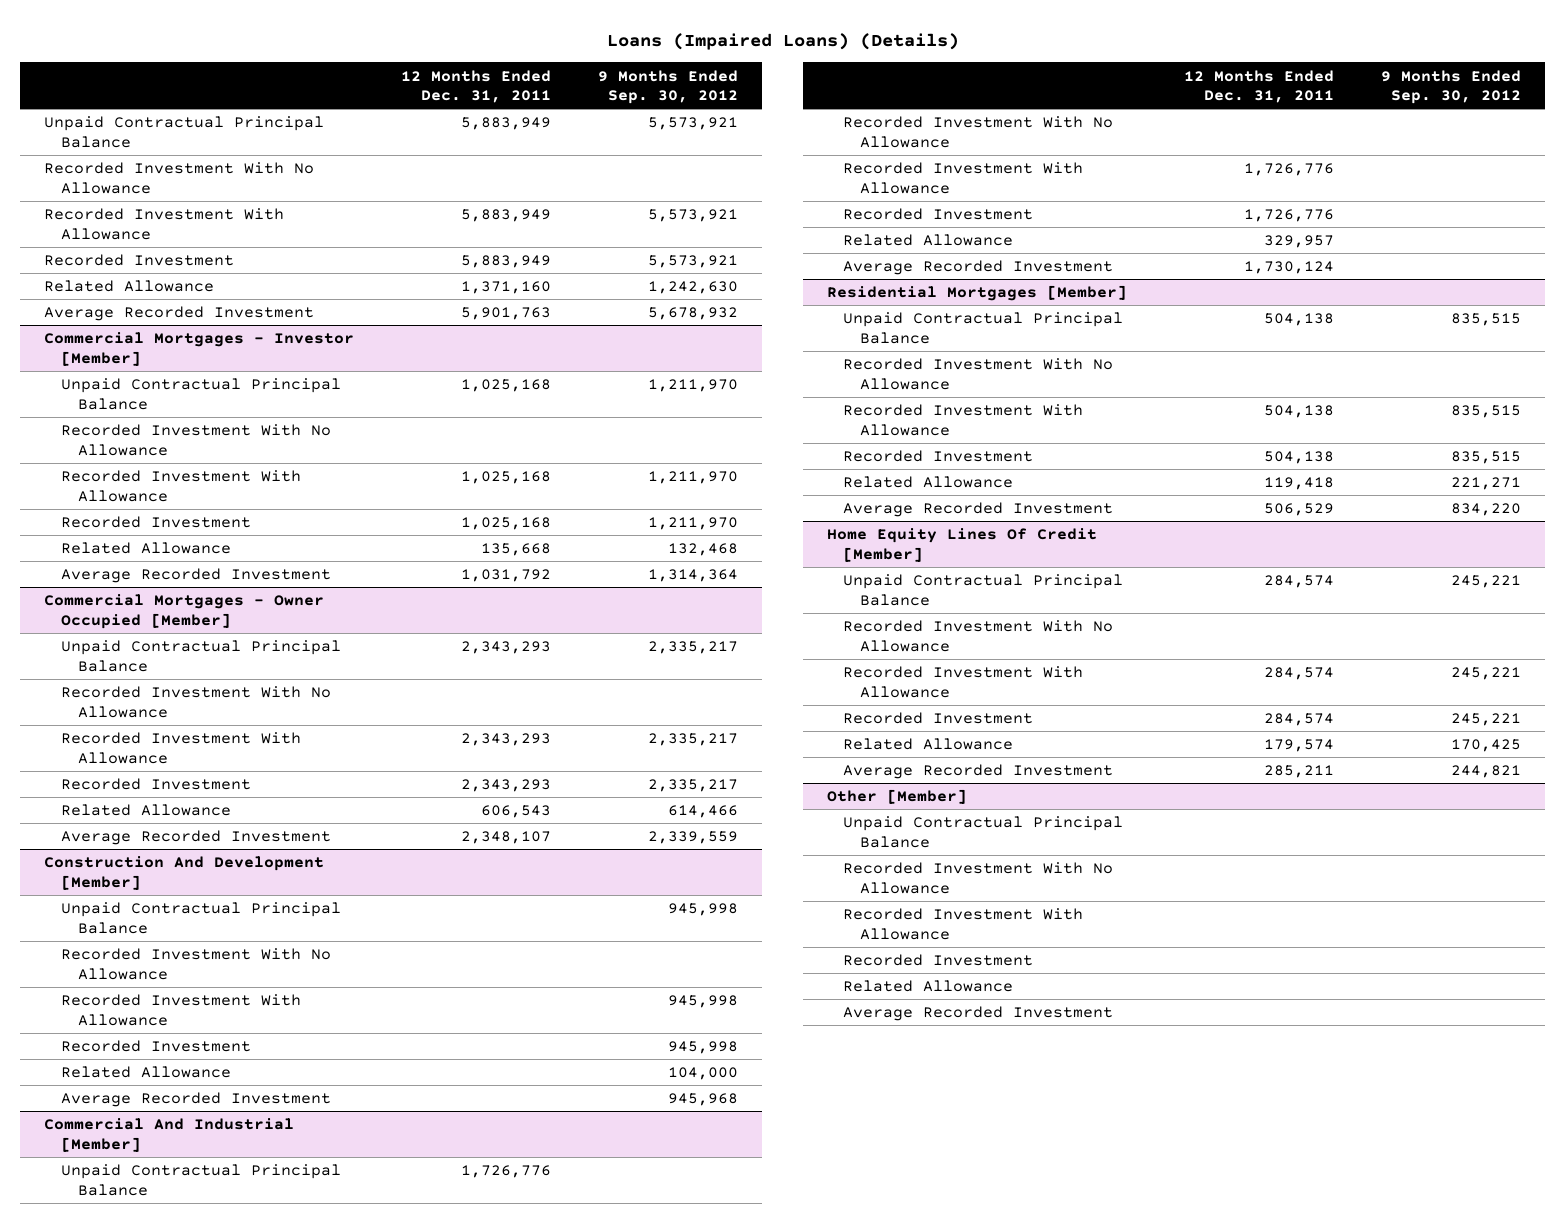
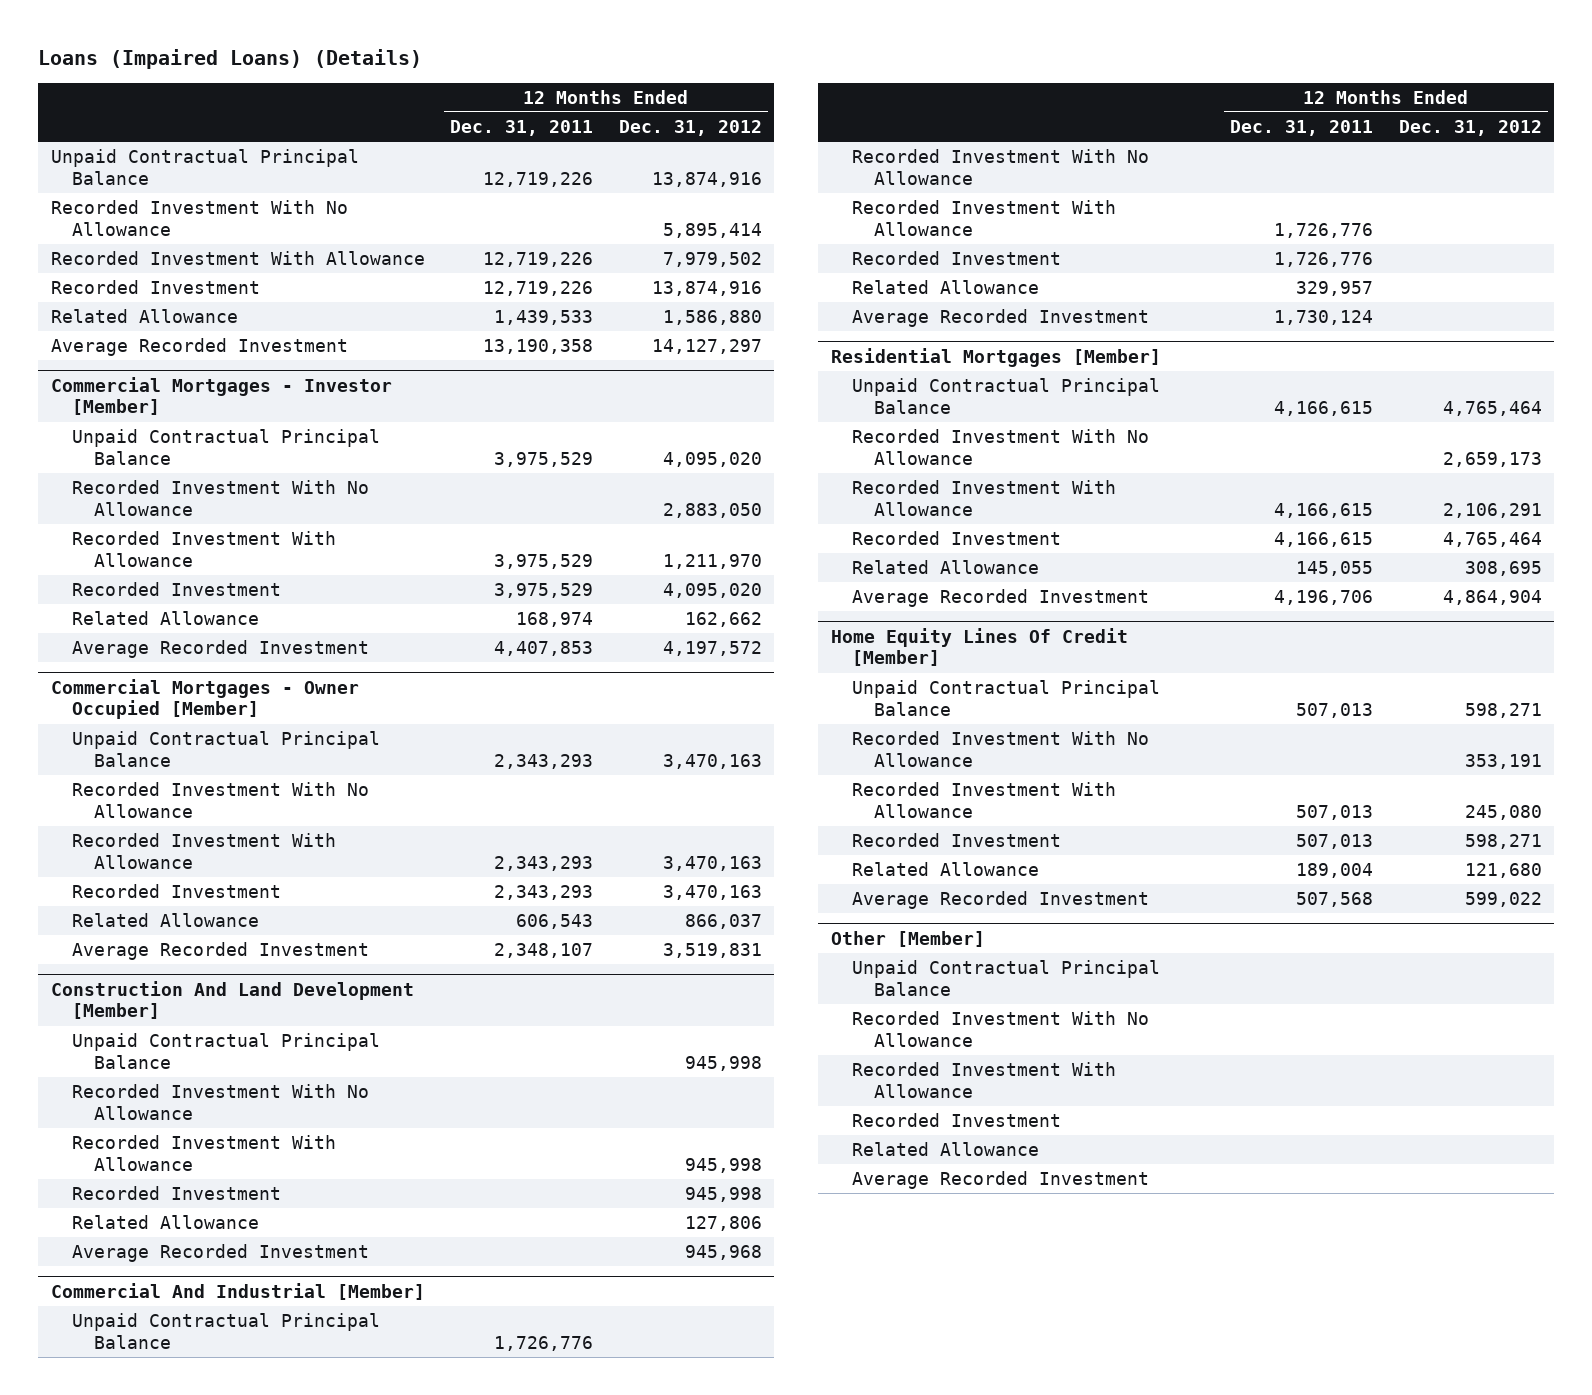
[598,69,739,105] 9 Months Ended Sep. 30, 2012 -> none
none -> [618,119,762,136] Dec. 31, 2012
[461,117,552,131] 5,883,949 -> [483,171,594,187] 12,719,226
[461,209,552,223] 5,883,949 -> [483,252,594,268] 12,719,226
[461,255,552,269] 5,883,949 -> [483,281,594,297] 12,719,226
[461,281,552,295] 1,371,160 -> [494,310,594,326] 1,439,533
[461,307,552,321] 5,901,763 -> [483,339,594,355] 13,190,358
[461,379,552,393] 1,025,168 -> [494,451,594,467] 3,975,529
[461,471,552,485] 1,025,168 -> [494,553,594,569] 3,975,529
[461,517,552,531] 1,025,168 -> [494,583,594,599] 3,975,529
[481,543,552,557] 135,668 -> [516,612,594,628] 168,974
[461,569,552,583] 1,031,792 -> [494,641,594,657] 4,407,853
[44,856,325,890] Construction And Development [Member] -> [50,980,414,1020] Construction And Land Development [Member]
[1263,313,1334,327] 504,138 -> [1274,400,1374,416] 4,166,615
[1263,405,1334,419] 504,138 -> [1274,502,1374,518] 4,166,615
[1263,451,1334,465] 504,138 -> [1274,532,1374,548] 4,166,615
[1263,477,1334,491] 119,418 -> [1296,561,1374,577] 145,055
[1263,503,1334,517] 506,529 -> [1274,590,1374,606] 4,196,706
[1263,575,1334,589] 284,574 -> [1296,702,1374,718] 507,013
[1263,667,1334,681] 284,574 -> [1296,804,1374,820] 507,013
[1263,713,1334,727] 284,574 -> [1296,834,1374,850] 507,013
[1263,739,1334,753] 179,574 -> [1296,863,1374,879] 189,004
[1263,765,1334,779] 285,211 -> [1296,892,1374,908] 507,568

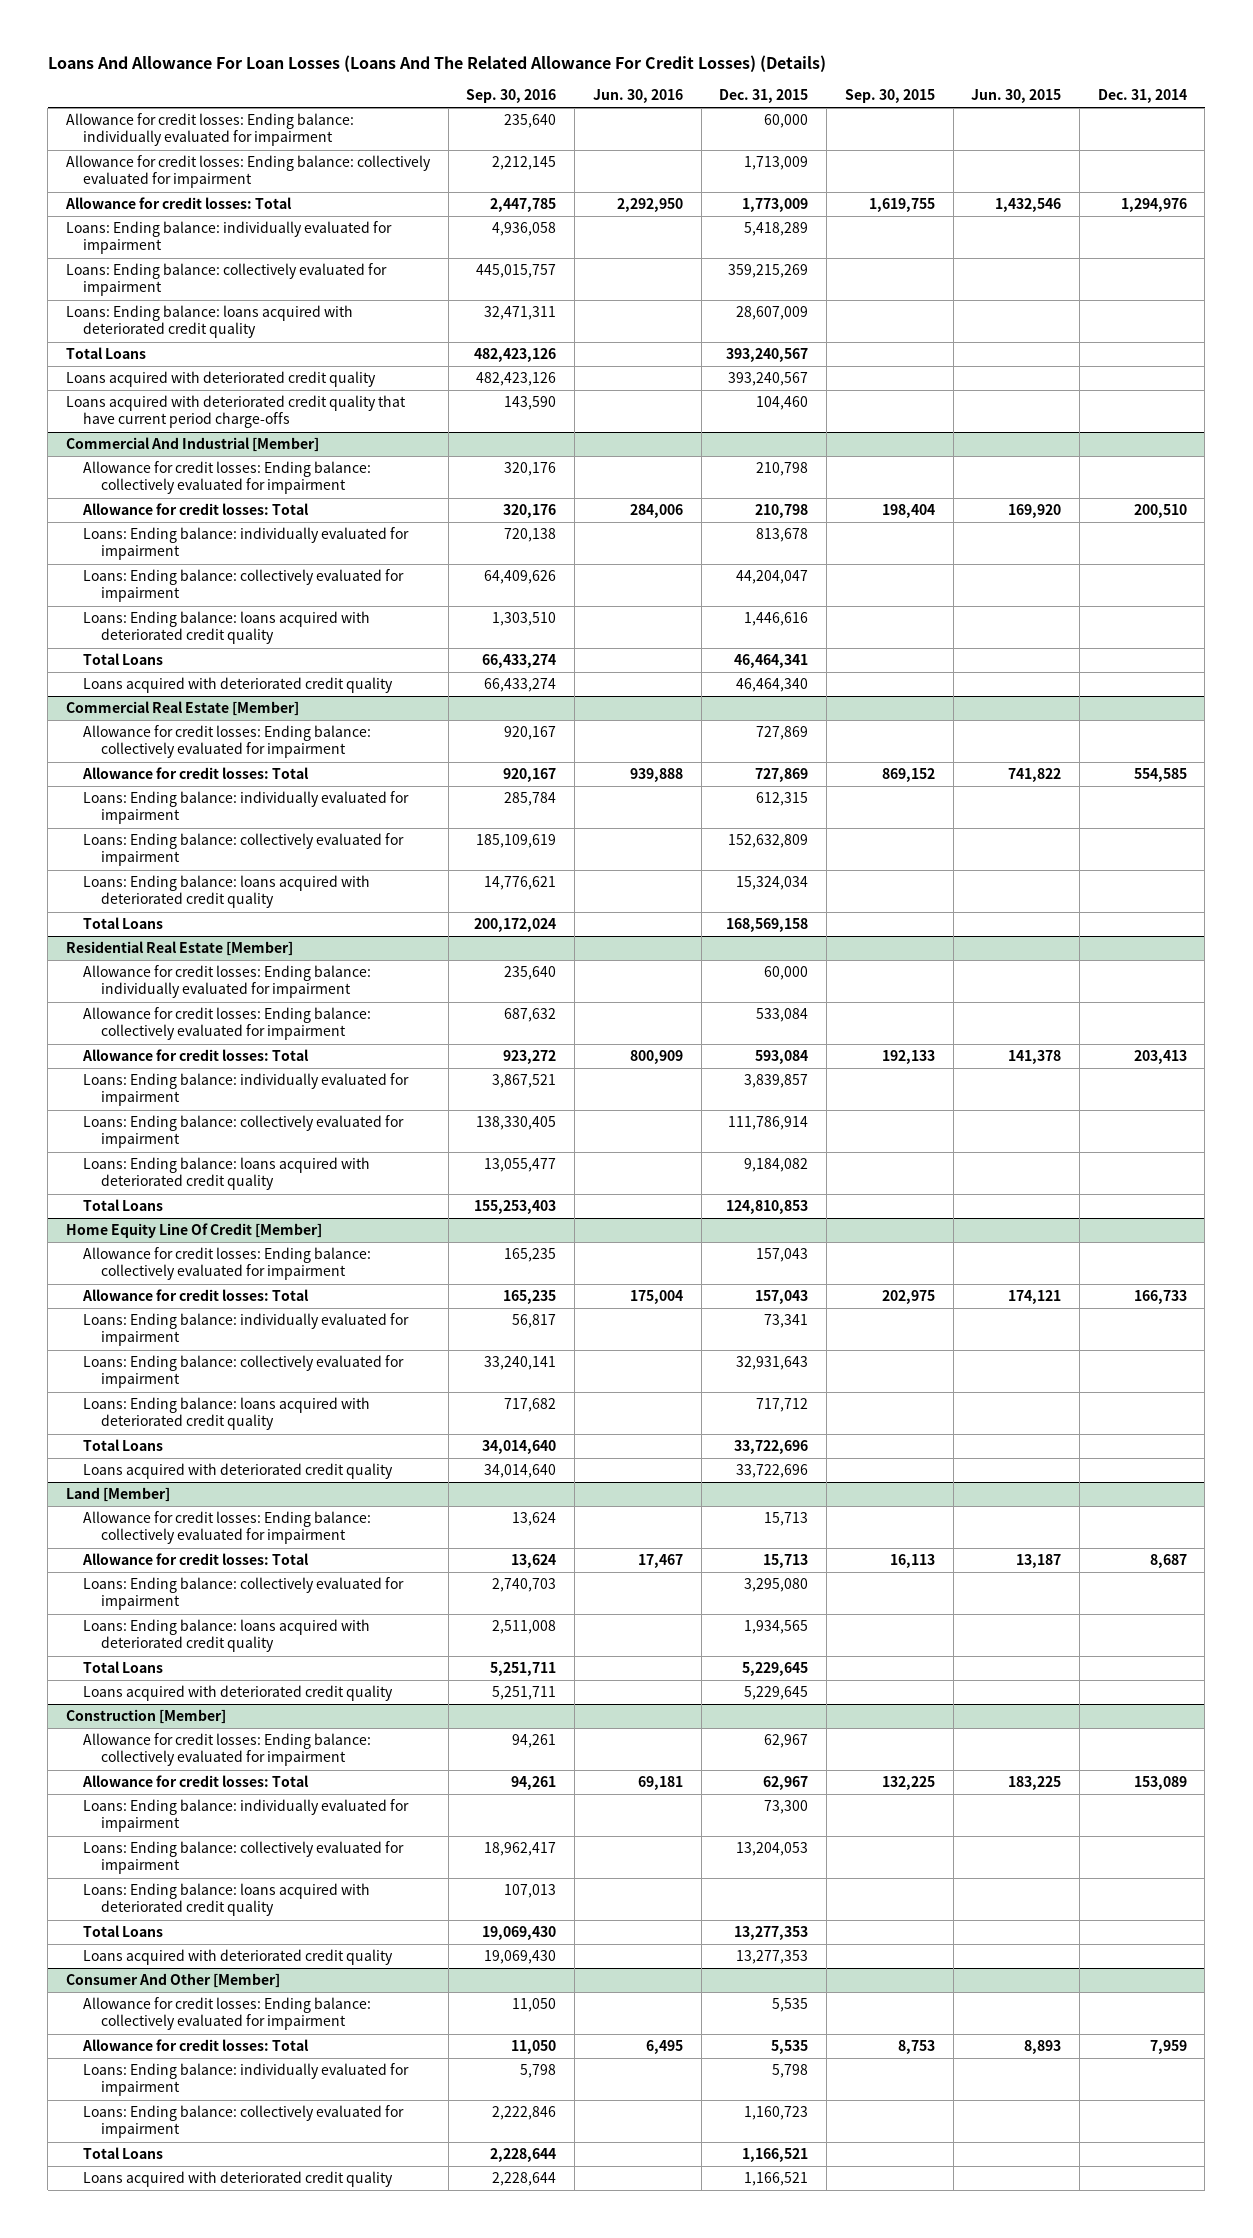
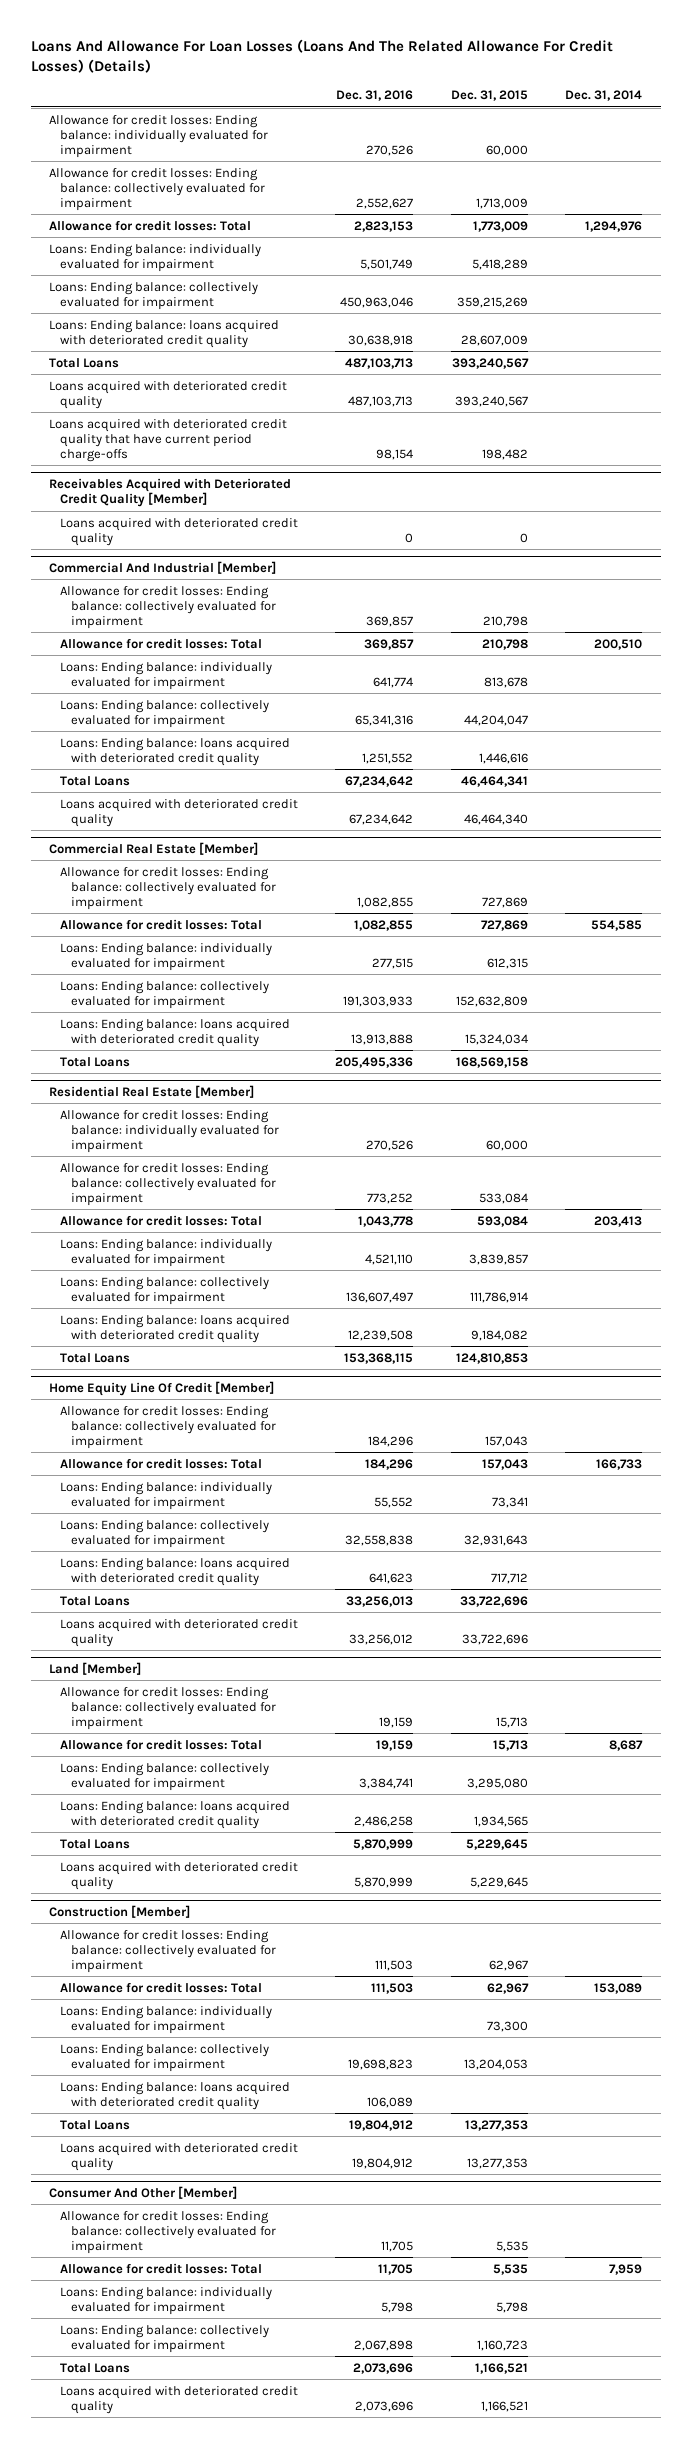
[466,89,557,104] Sep. 30, 2016 -> none
[592,89,683,104] Jun. 30, 2016 -> none
[844,89,935,104] Sep. 30, 2015 -> none
[971,89,1062,104] Jun. 30, 2015 -> none
none -> [336,90,414,102] Dec. 31, 2016
[756,396,809,411] 104,460 -> [481,448,528,460] 198,482
none -> [49,478,292,508] Receivables Acquired with Deteriorated Credit Quality [Member]
none -> [60,517,299,546] Loans acquired with deteriorated credit quality

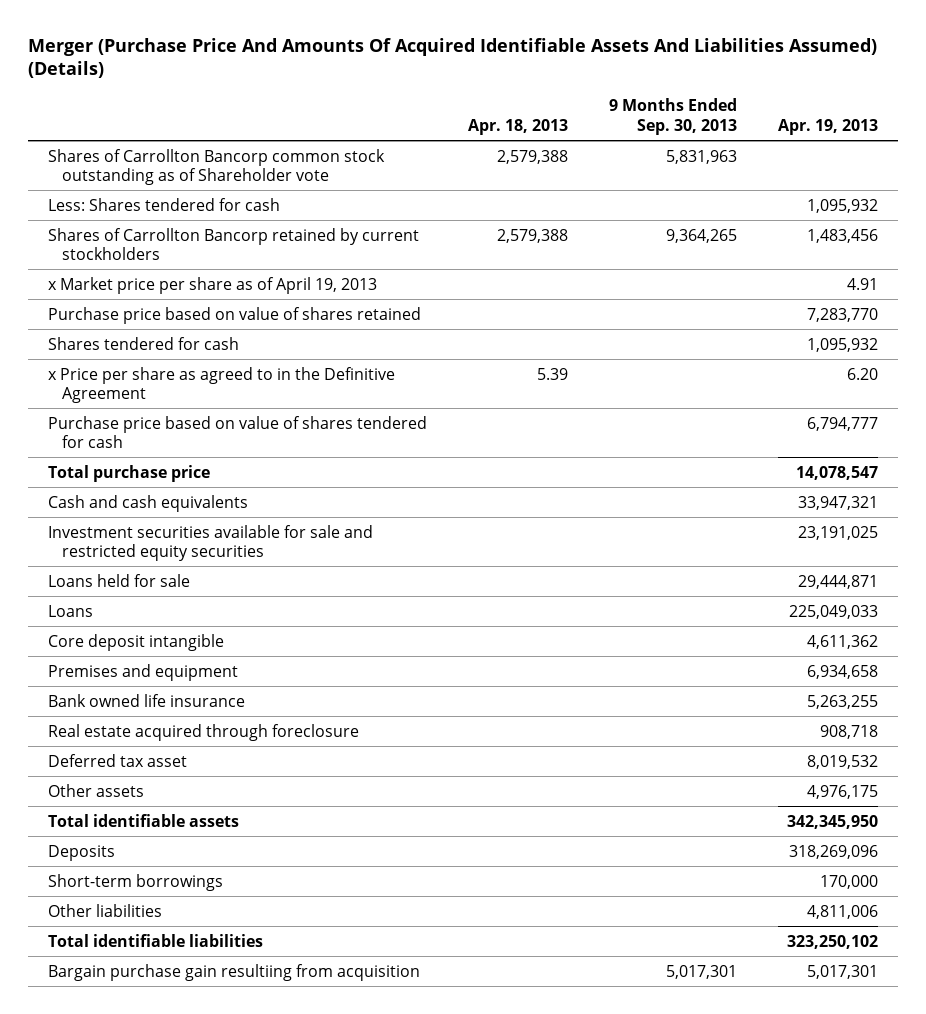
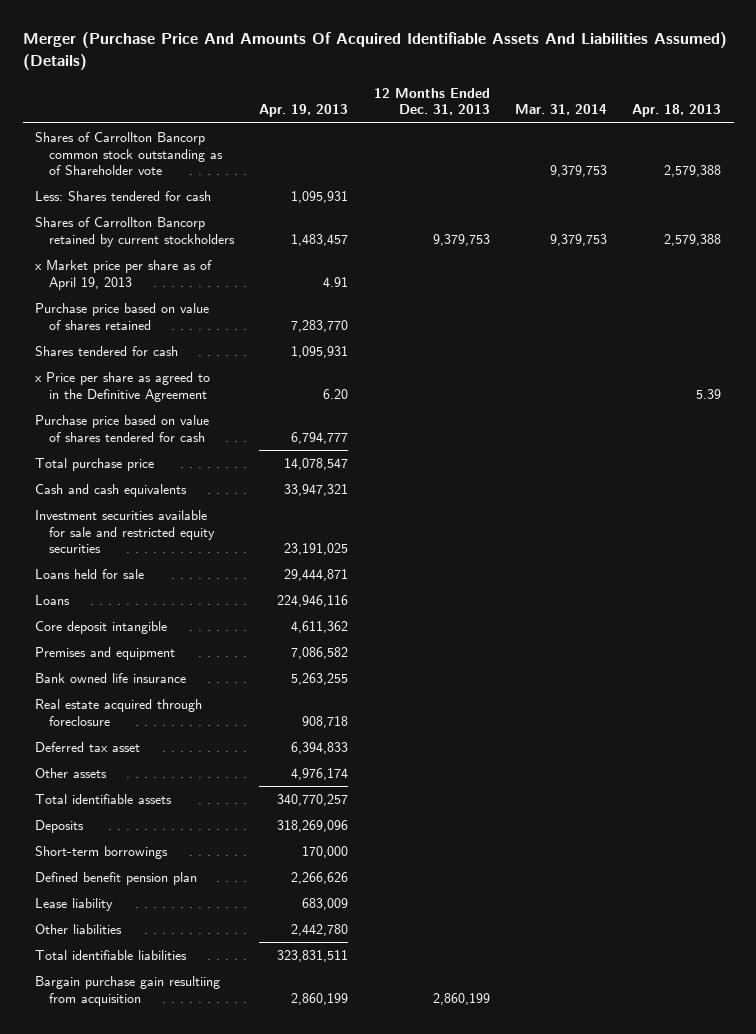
[608,98,737,135] 9 Months Ended Sep. 30, 2013 -> none
none -> [373,87,490,116] 12 Months Ended Dec. 31, 2013
none -> [514,104,607,116] Mar. 31, 2014
[806,198,878,213] 1,095,932 -> [291,191,349,204] 1,095,931
[806,228,878,243] 1,483,456 -> [291,233,349,246] 1,483,457
[806,337,878,352] 1,095,932 -> [291,346,349,359] 1,095,931
[788,604,878,619] 225,049,033 -> [277,595,349,608] 224,946,116
[806,664,878,679] 6,934,658 -> [291,647,349,660] 7,086,582
[806,754,878,769] 8,019,532 -> [291,742,349,755] 6,394,833
[806,784,878,799] 4,976,175 -> [291,768,349,781] 4,976,174
[786,814,878,829] 342,345,950 -> [277,794,349,807] 340,770,257
none -> [35,872,198,886] Defined benefit pension plan
none -> [35,898,114,912] Lease liability
[806,904,878,919] 4,811,006 -> [291,924,349,937] 2,442,780
[786,934,878,949] 323,250,102 -> [277,950,349,963] 323,831,511
[806,964,878,979] 5,017,301 -> [291,992,349,1005] 2,860,199

